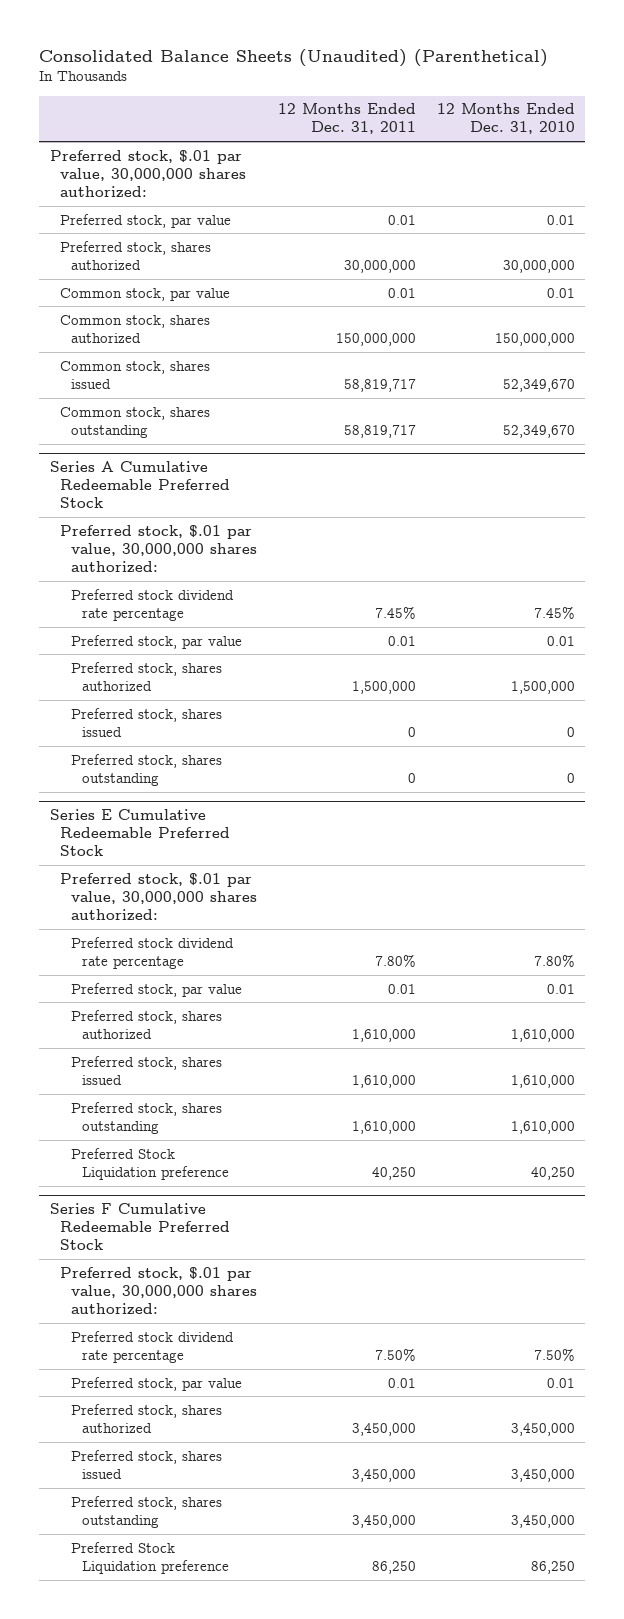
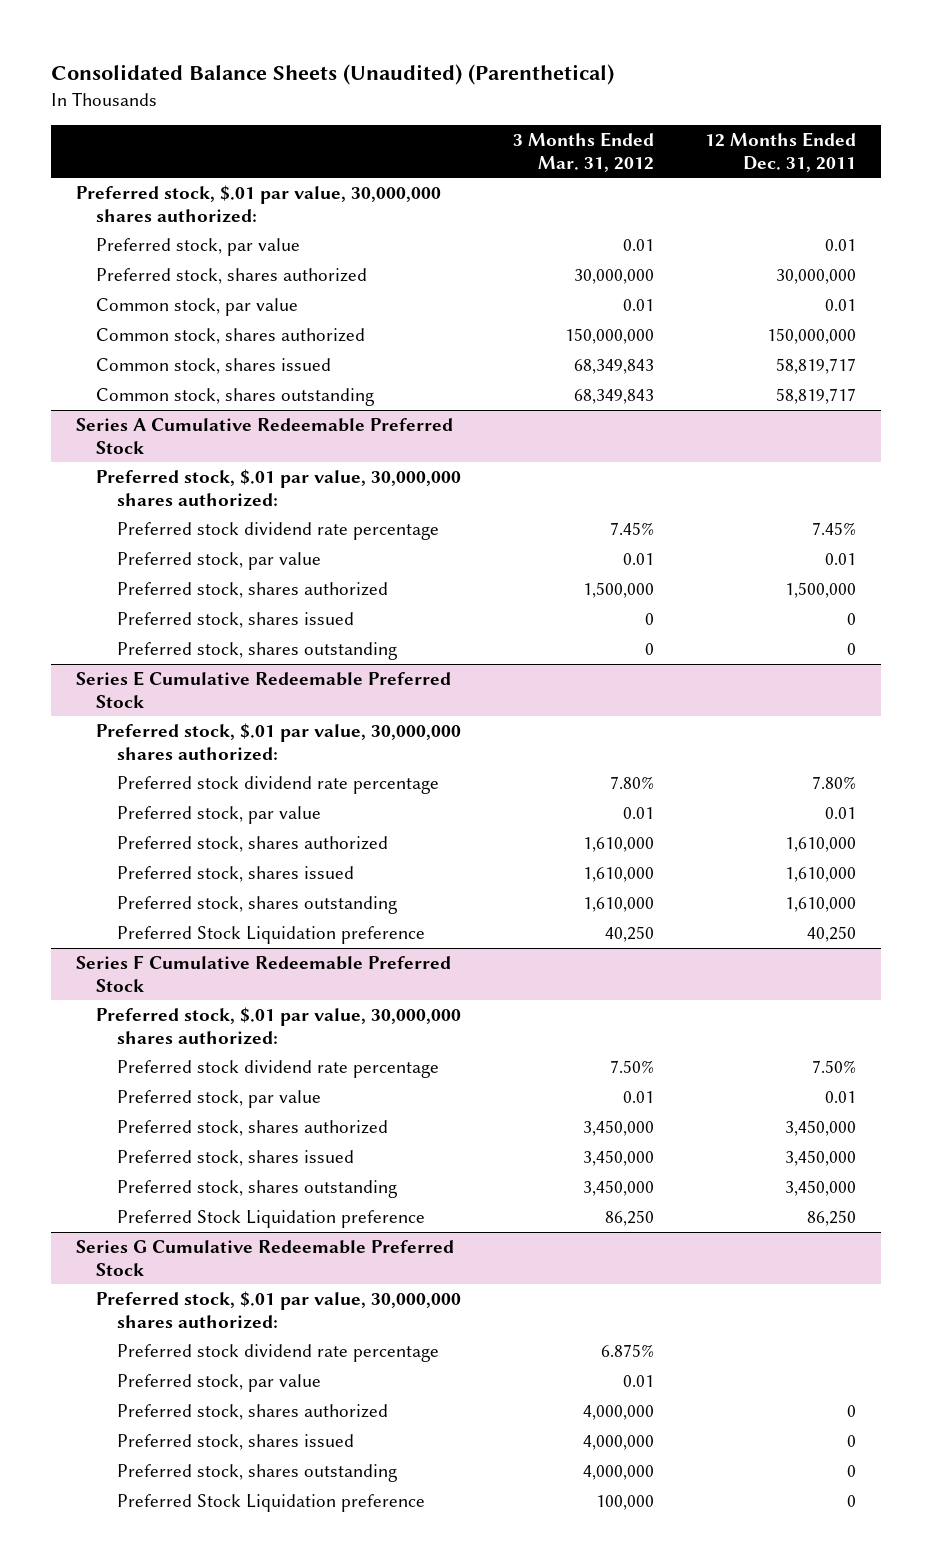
[436,103,575,135] 12 Months Ended Dec. 31, 2010 -> none
none -> [512,132,654,172] 3 Months Ended Mar. 31, 2012
none -> [76,1239,455,1276] Series G Cumulative Redeemable Preferred Stock
none -> [96,1290,462,1329] Preferred stock, $.01 par value, 30,000,000 shares authorized:
none -> [116,1343,439,1362] Preferred stock dividend rate percentage
none -> [116,1373,321,1392] Preferred stock, par value
none -> [116,1403,388,1420] Preferred stock, shares authorized
none -> [116,1433,354,1450] Preferred stock, shares issued
none -> [116,1463,397,1482] Preferred stock, shares outstanding
none -> [116,1493,425,1512] Preferred Stock Liquidation preference

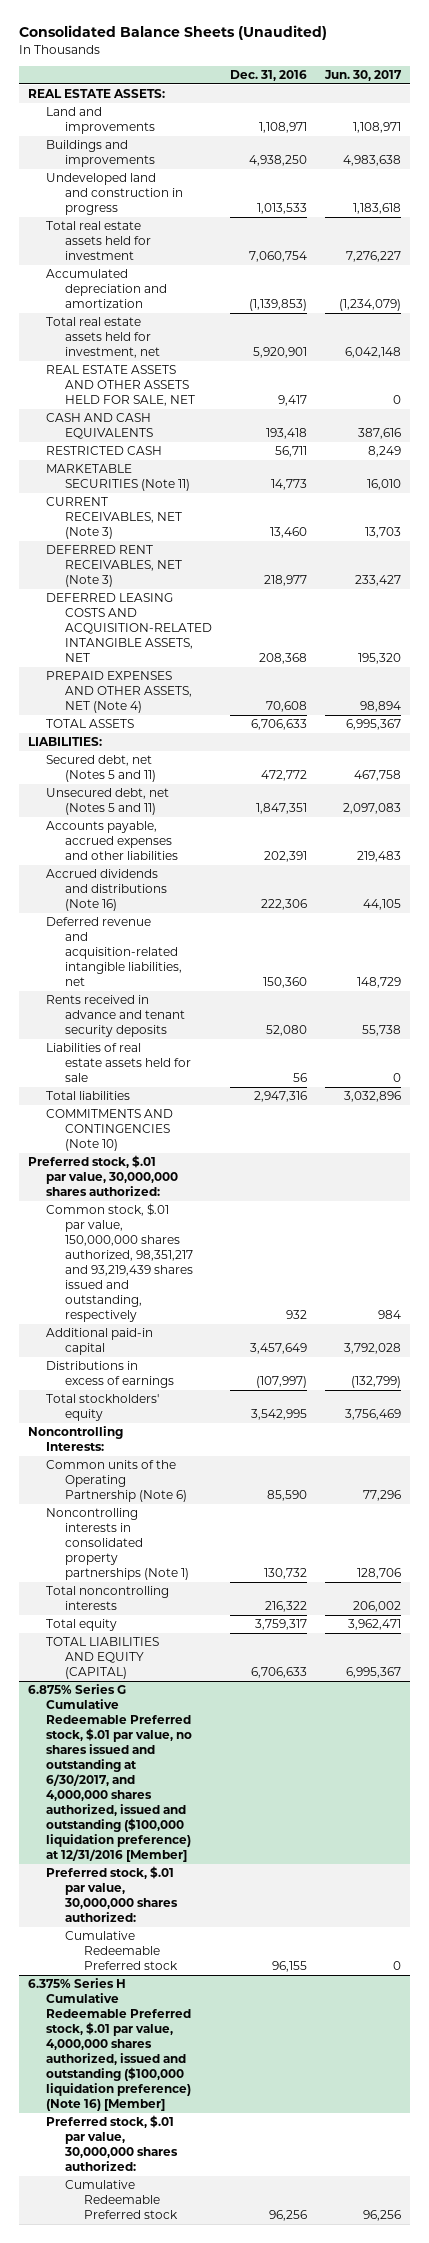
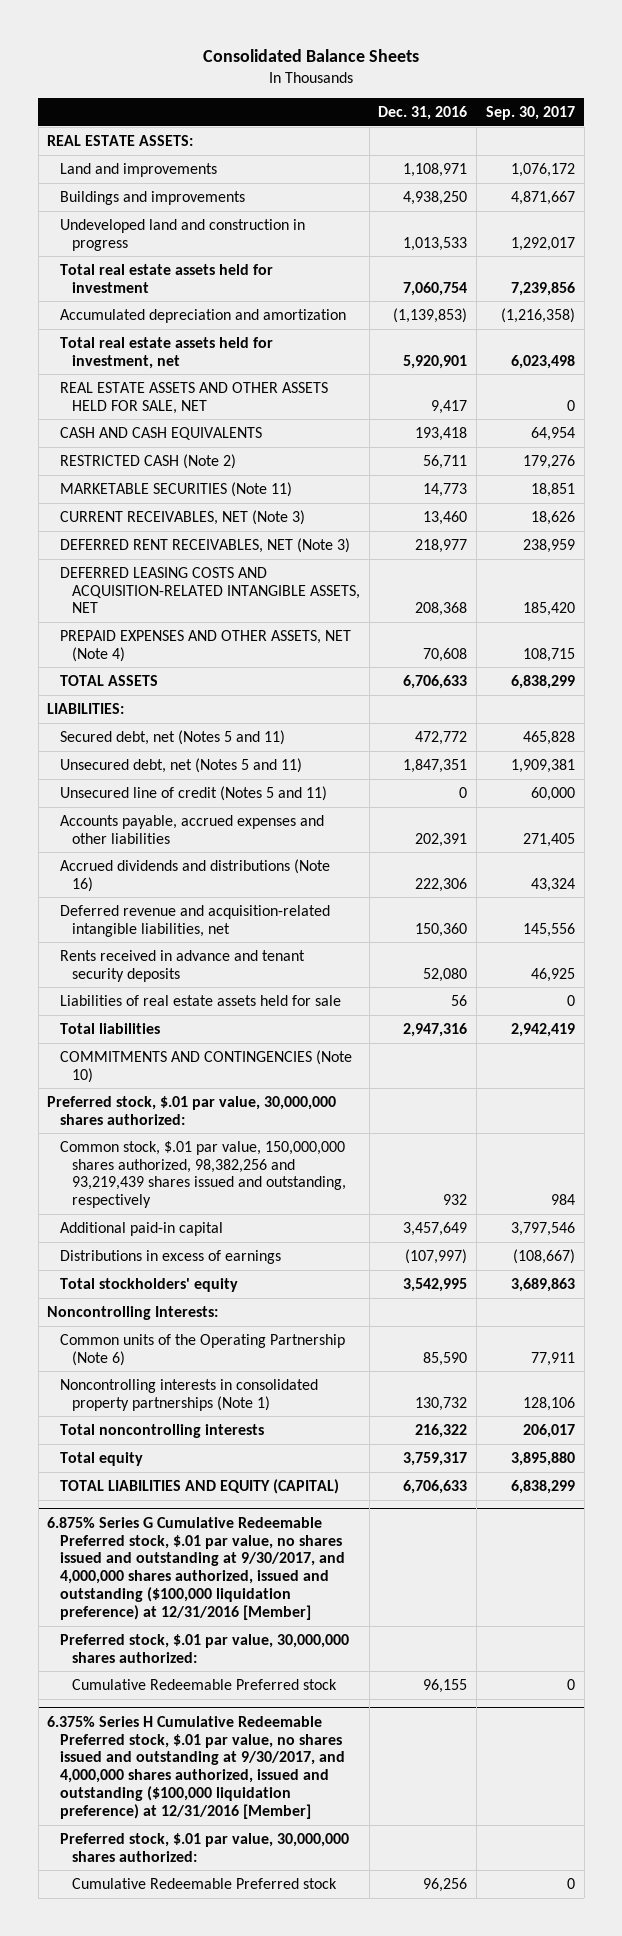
[18,25,327,41] Consolidated Balance Sheets (Unaudited) -> [203,49,420,63] Consolidated Balance Sheets
[323,69,402,81] Jun. 30, 2017 -> none
none -> [486,106,576,121] Sep. 30, 2017
[46,446,163,456] RESTRICTED CASH -> [59,453,236,469] RESTRICTED CASH (Note 2)
none -> [59,785,327,801] Unsecured line of credit (Notes 5 and 11)
[46,1203,194,1323] Common stock, $.01 par value, 150,000,000 shares authorized, 98,351,217 and 93,219,439 shares issued and outstanding, respectively -> [59,1140,346,1209] Common stock, $.01 par value, 150,000,000 shares authorized, 98,382,256 and 93,219,439 shares issued and outstanding, respectively
[27,1684,193,1862] 6.875% Series G Cumulative Redeemable Preferred stock, $.01 par value, no shares issued and outstanding at 6/30/2017, and 4,000,000 shares authorized, issued and outstanding ($100,000 liquidation preference) at 12/31/2016 [Member] -> [47,1516,345,1620] 6.875% Series G Cumulative Redeemable Preferred stock, $.01 par value, no shares issued and outstanding at 9/30/2017, and 4,000,000 shares authorized, issued and outstanding ($100,000 liquidation preference) at 12/31/2016 [Member]
[27,1978,192,2112] 6.375% Series H Cumulative Redeemable Preferred stock, $.01 par value, 4,000,000 shares authorized, issued and outstanding ($100,000 liquidation preference) (Note 16) [Member] -> [47,1715,345,1819] 6.375% Series H Cumulative Redeemable Preferred stock, $.01 par value, no shares issued and outstanding at 9/30/2017, and 4,000,000 shares authorized, issued and outstanding ($100,000 liquidation preference) at 12/31/2016 [Member]

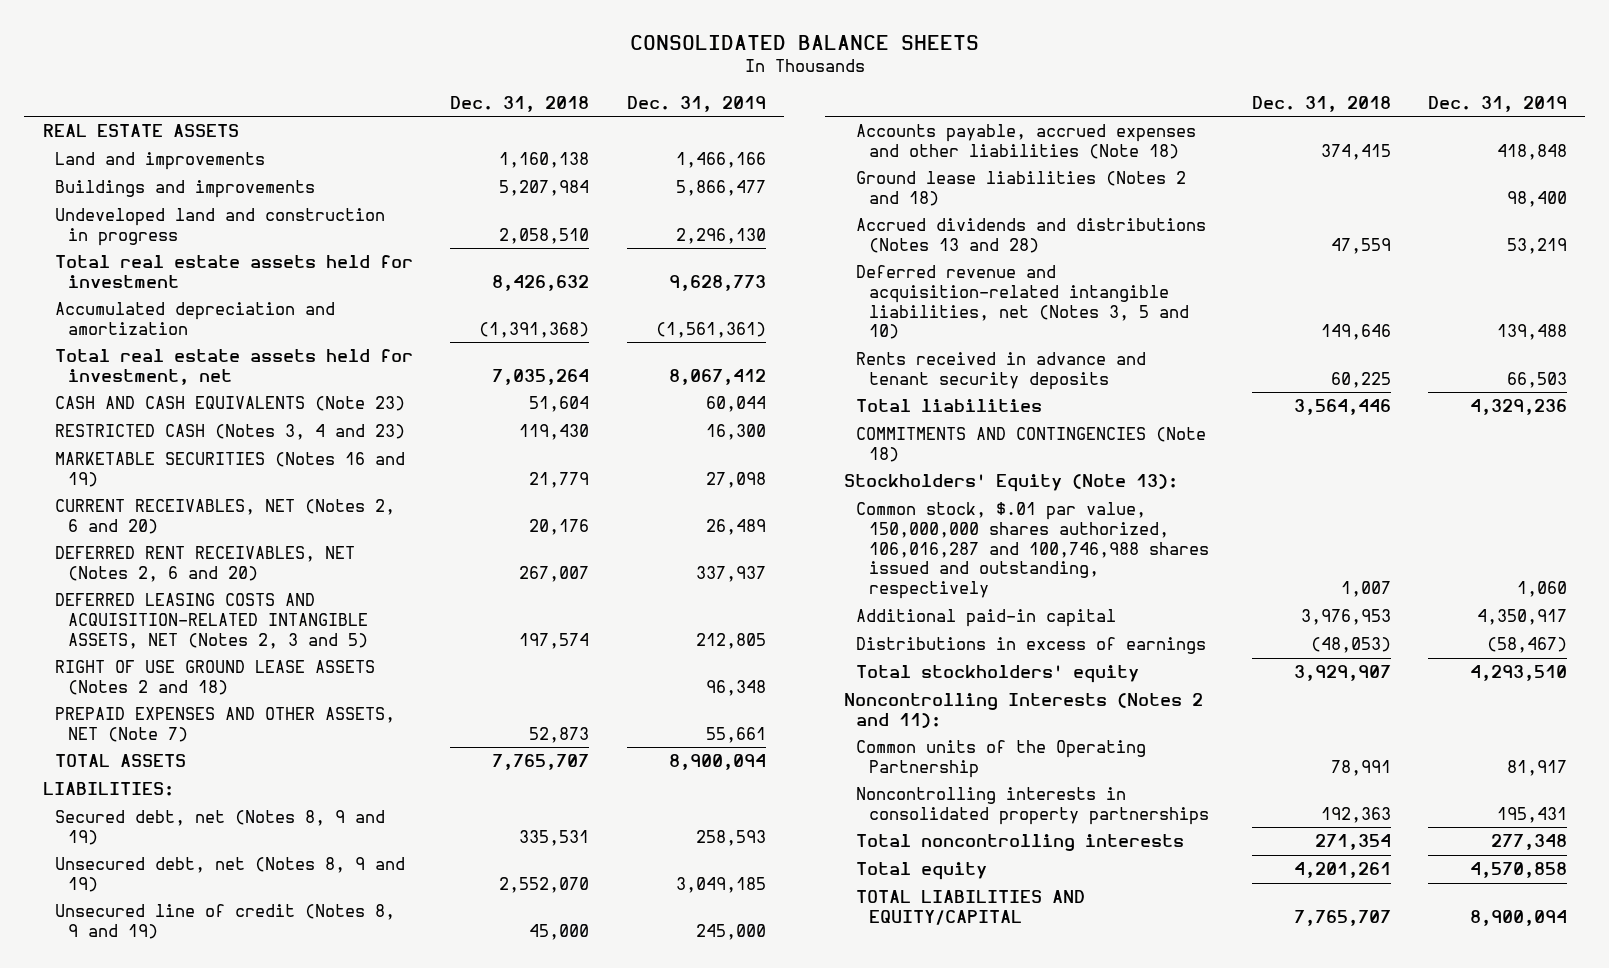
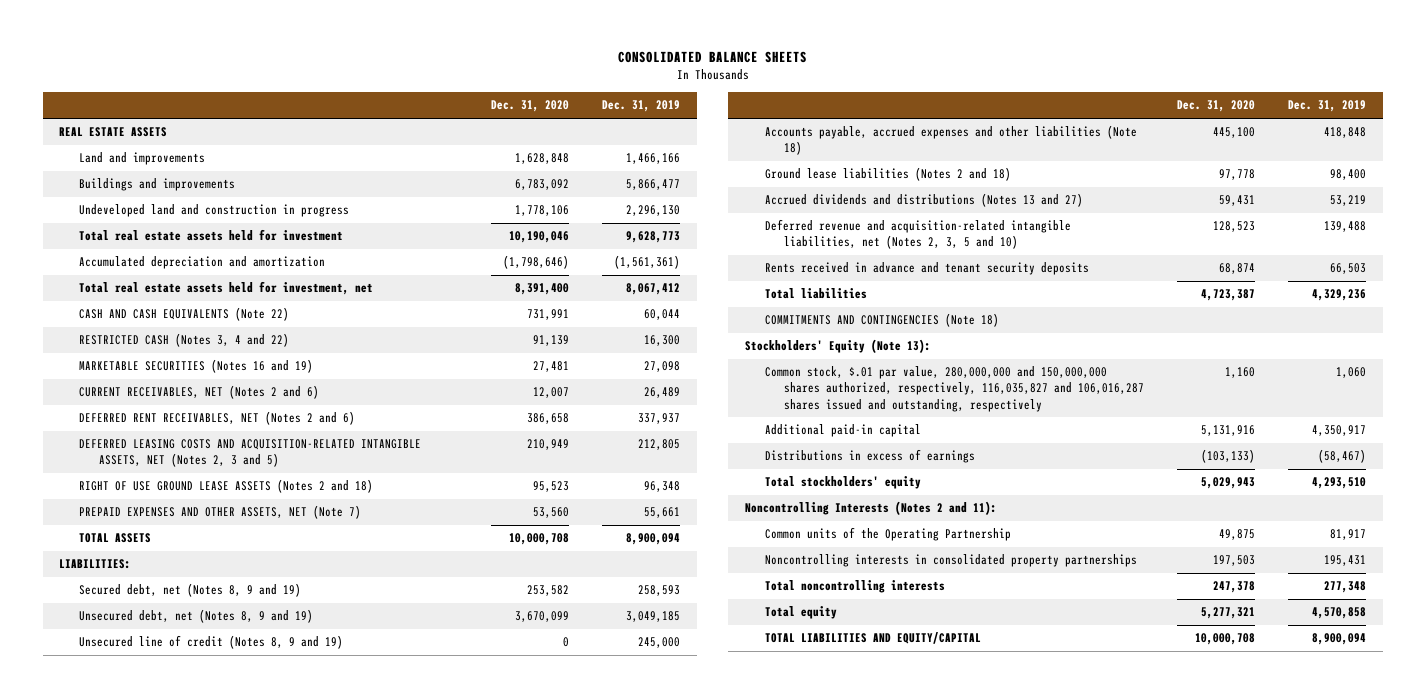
[450,95,590,112] Dec. 31, 2018 -> none
none -> [491,100,570,113] Dec. 31, 2020
[55,396,406,412] CASH AND CASH EQUIVALENTS (Note 23) -> [78,307,289,322] CASH AND CASH EQUIVALENTS (Note 22)
[55,424,406,441] RESTRICTED CASH (Notes 3, 4 and 23) -> [78,333,289,348] RESTRICTED CASH (Notes 3, 4 and 22)
[55,499,396,534] CURRENT RECEIVABLES, NET (Notes 2, 6 and 20) -> [78,385,319,400] CURRENT RECEIVABLES, NET (Notes 2 and 6)
[55,546,356,582] DEFERRED RENT RECEIVABLES, NET (Notes 2, 6 and 20) -> [78,411,355,426] DEFERRED RENT RECEIVABLES, NET (Notes 2 and 6)
[856,218,1207,253] Accrued dividends and distributions (Notes 13 and 28) -> [764,193,1083,208] Accrued dividends and distributions (Notes 13 and 27)
[856,265,1189,340] Deferred revenue and acquisition-related intangible liabilities, net (Notes 3, 5 and 10) -> [764,219,1071,250] Deferred revenue and acquisition-related intangible liabilities, net (Notes 2, 3, 5 and 10)
[856,502,1209,599] Common stock, $.01 par value, 150,000,000 shares authorized, 106,016,287 and 100,746,988 shares issued and outstanding, respectively -> [764,366,1145,412] Common stock, $.01 par value, 280,000,000 and 150,000,000 shares authorized, respectively, 116,035,827 and 106,016,287 shares issued and outstanding, respectively

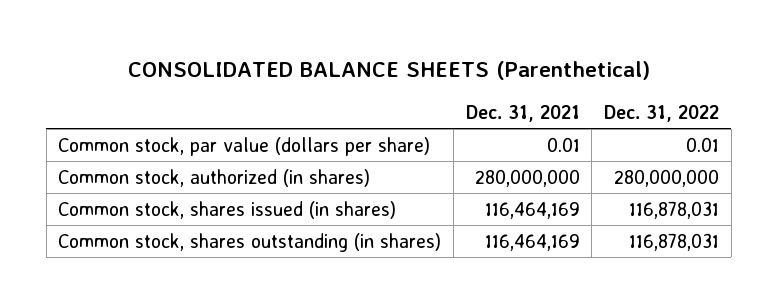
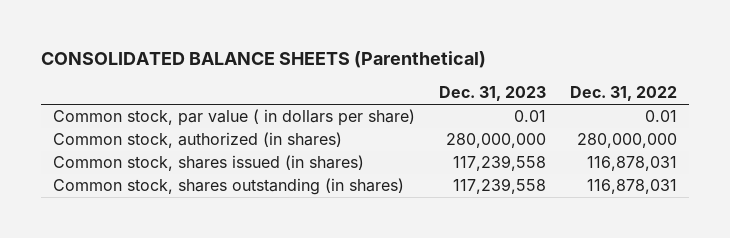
[465,104,580,122] Dec. 31, 2021 -> none
none -> [438,86,546,102] Dec. 31, 2023
[58,136,431,156] Common stock, par value (dollars per share) -> [52,109,415,127] Common stock, par value ( in dollars per share)

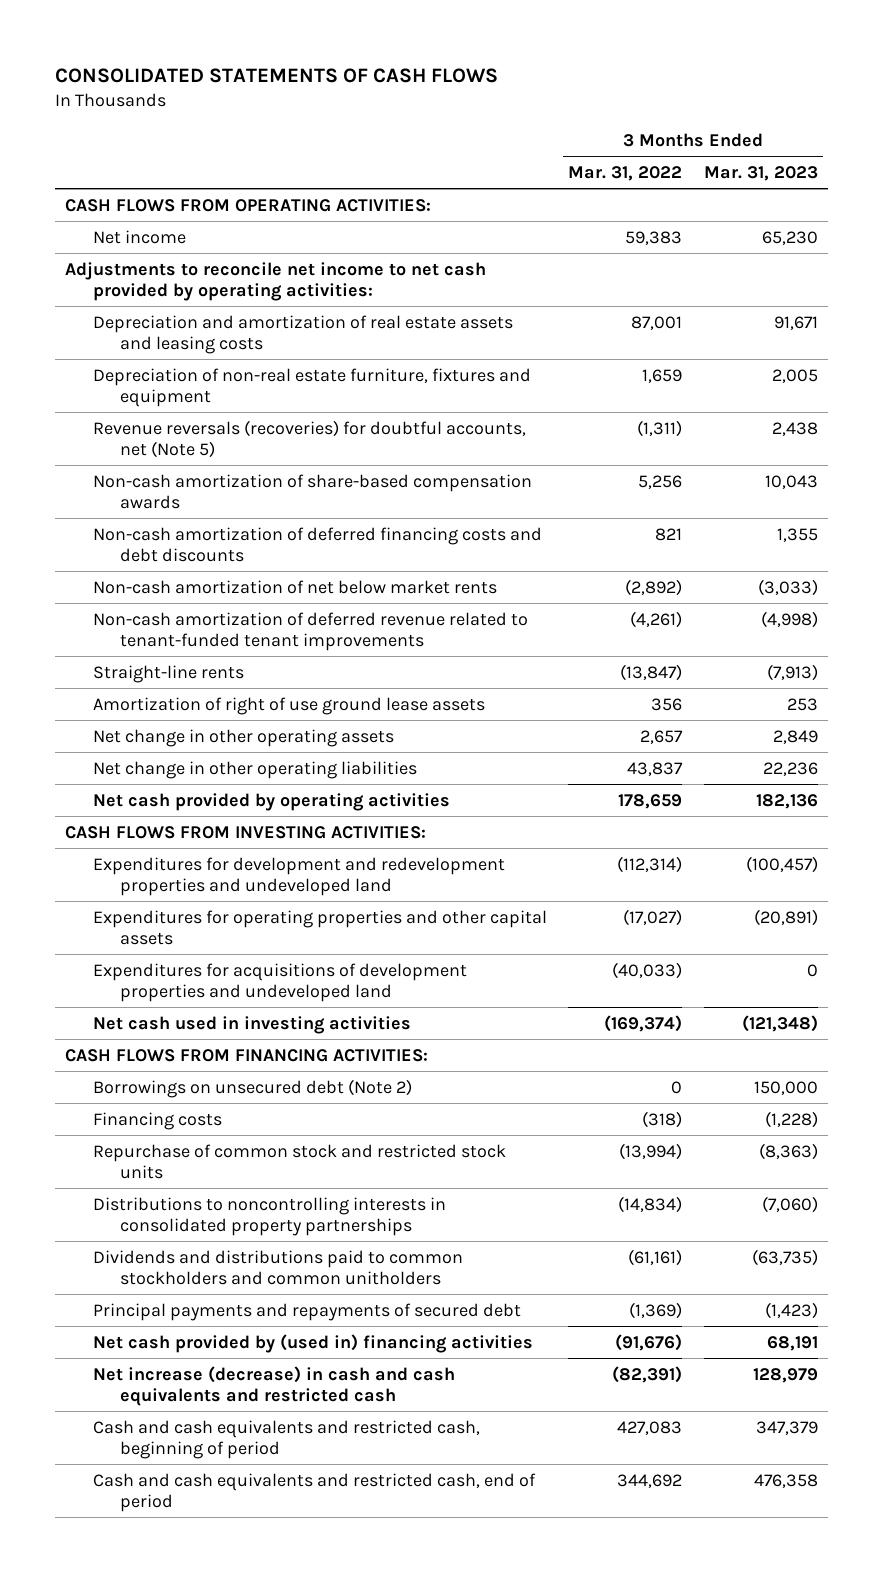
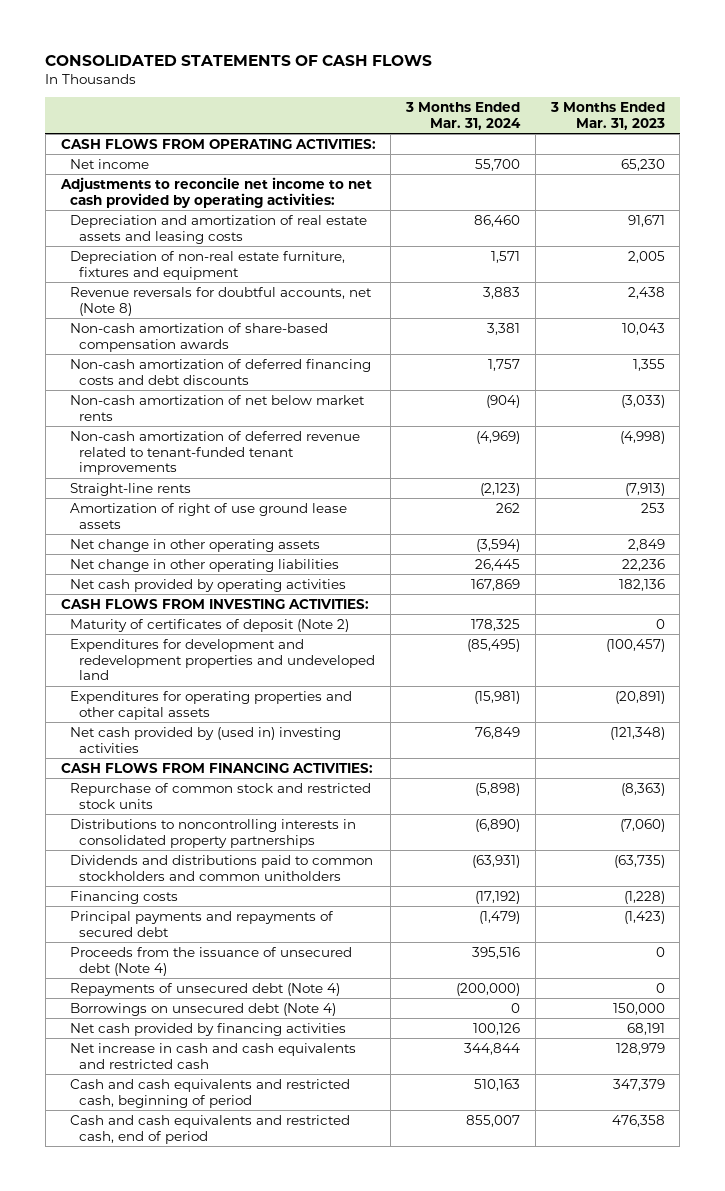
[568,165,683,181] Mar. 31, 2022 -> none
none -> [405,101,522,130] 3 Months Ended Mar. 31, 2024
[92,419,526,458] Revenue reversals (recoveries) for doubtful accounts, net (Note 5) -> [69,286,372,316] Revenue reversals for doubtful accounts, net (Note 8)
none -> [69,618,349,632] Maturity of certificates of deposit (Note 2)
[92,962,467,1002] Expenditures for acquisitions of development properties and undeveloped land -> none
[92,1015,411,1034] Net cash used in investing activities -> [69,726,341,753] Net cash provided by (used in) investing activities
[92,1078,412,1098] Borrowings on unsecured debt (Note 2) -> none
[92,1111,222,1130] Financing costs -> [69,890,178,904] Financing costs
none -> [69,946,352,976] Proceeds from the issuance of unsecured debt (Note 4)
none -> [69,982,340,996] Repayments of unsecured debt (Note 4)
none -> [69,1002,336,1016] Borrowings on unsecured debt (Note 4)
[92,1333,533,1353] Net cash provided by (used in) financing activities -> [69,1022,346,1036] Net cash provided by financing activities
[92,1365,455,1406] Net increase (decrease) in cash and cash equivalents and restricted cash -> [69,1042,356,1069] Net increase in cash and cash equivalents and restricted cash

